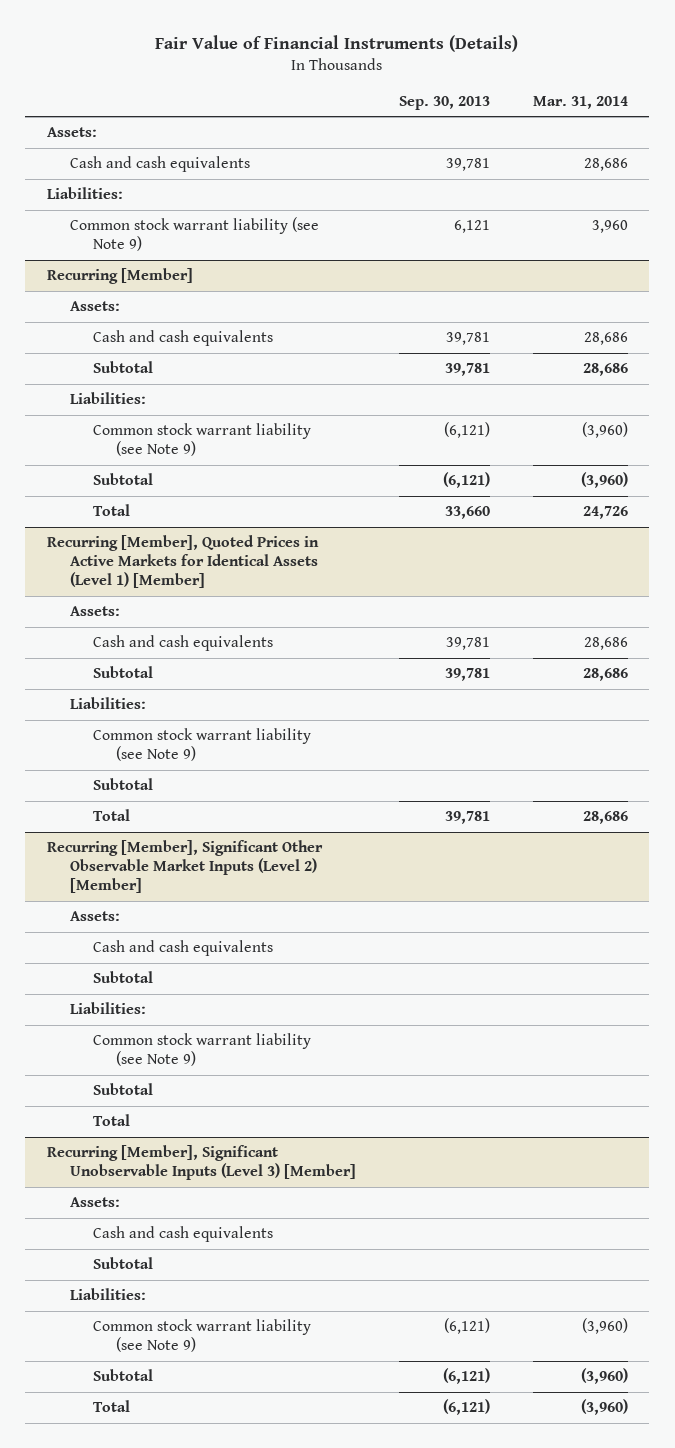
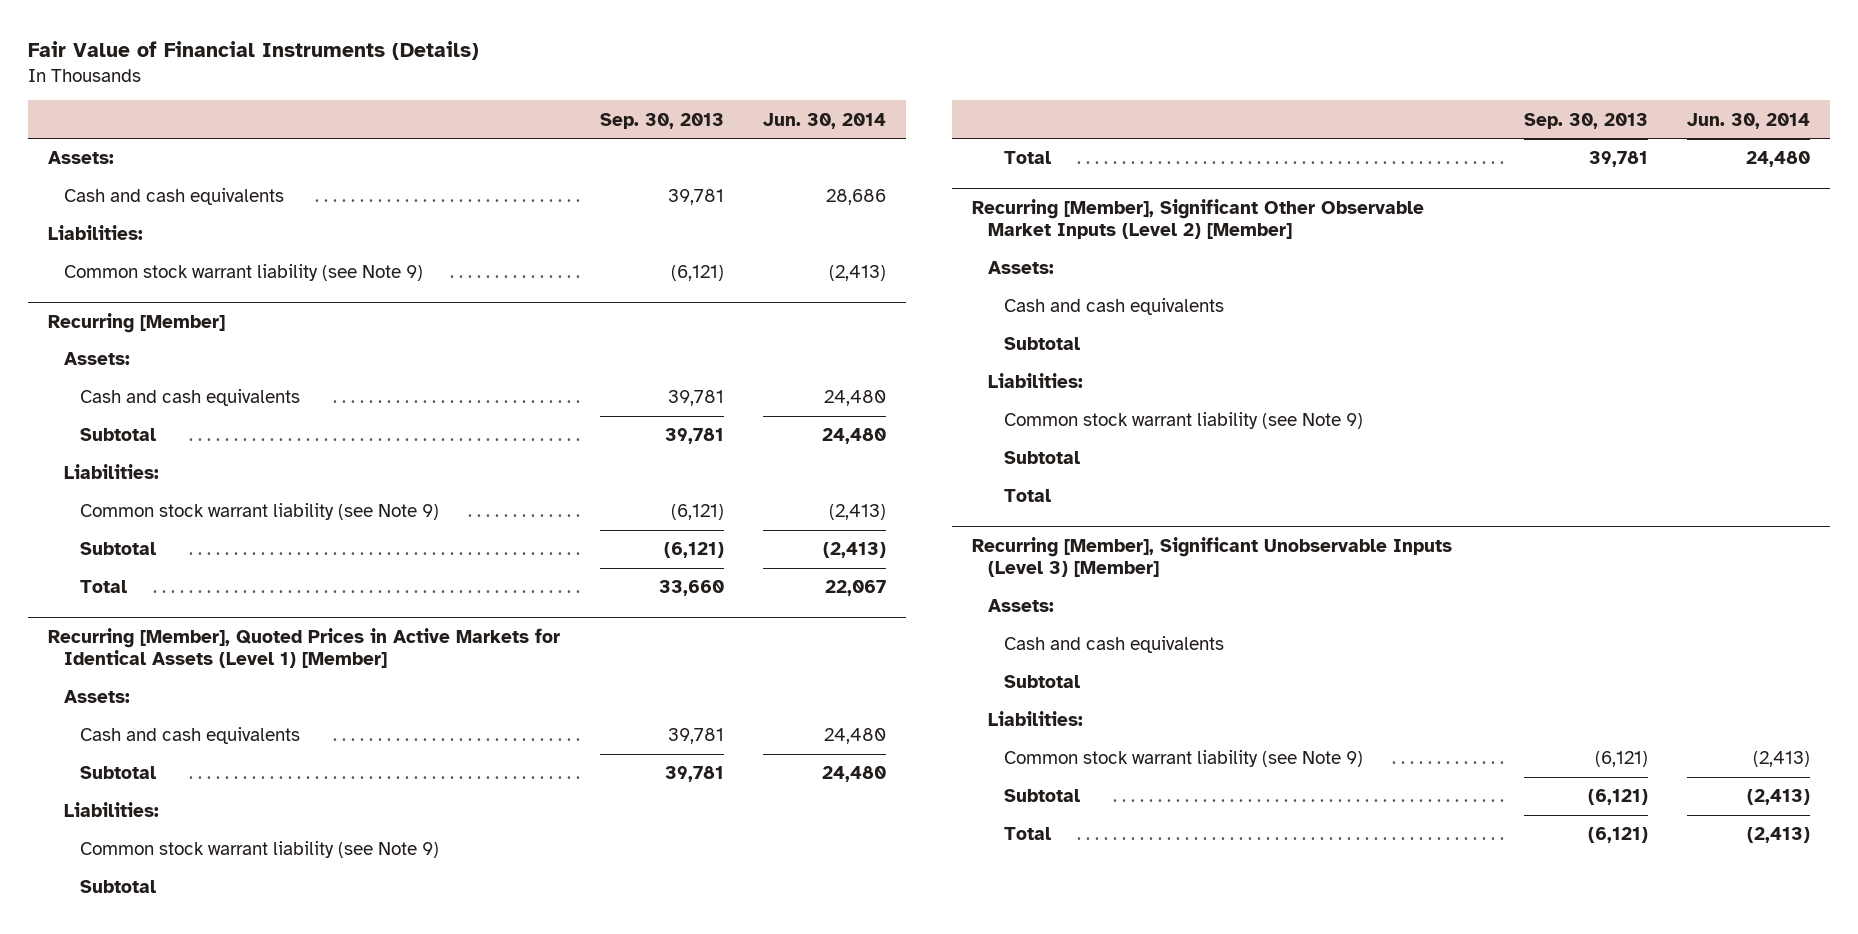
[532,95,628,109] Mar. 31, 2014 -> none
none -> [763,112,887,129] Jun. 30, 2014
[453,220,490,234] 6,121 -> [670,265,724,282] (6,121)

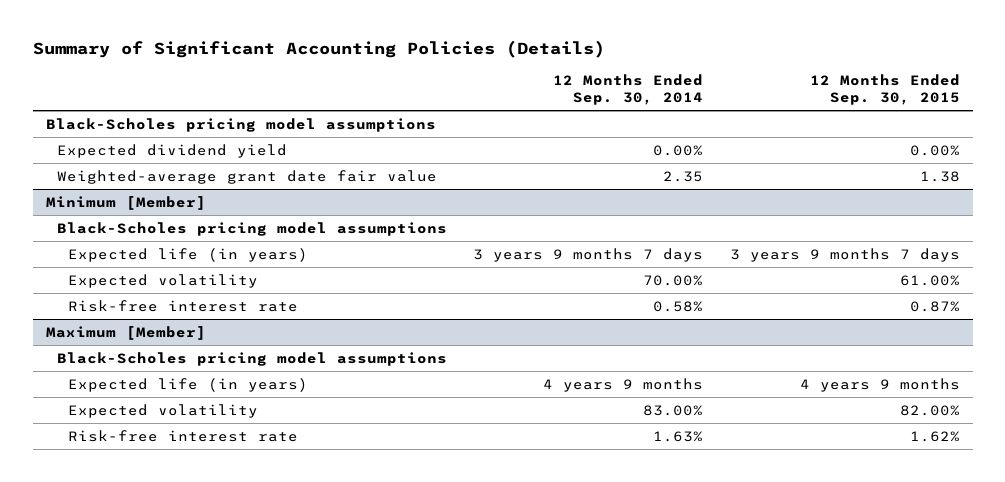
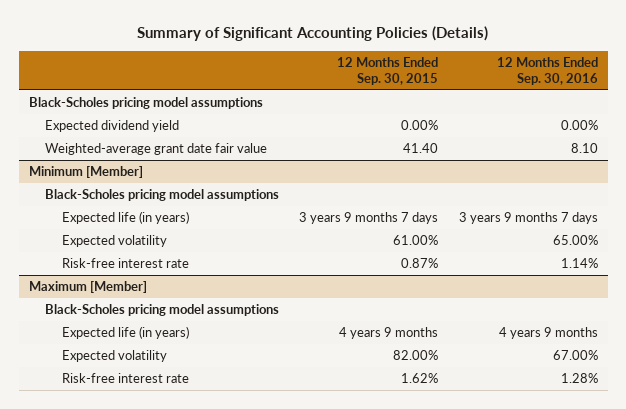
[553,74,704,106] 12 Months Ended Sep. 30, 2014 -> none
none -> [496,57,598,85] 12 Months Ended Sep. 30, 2016
[919,170,960,182] 1.38 -> [403,143,439,154] 41.40

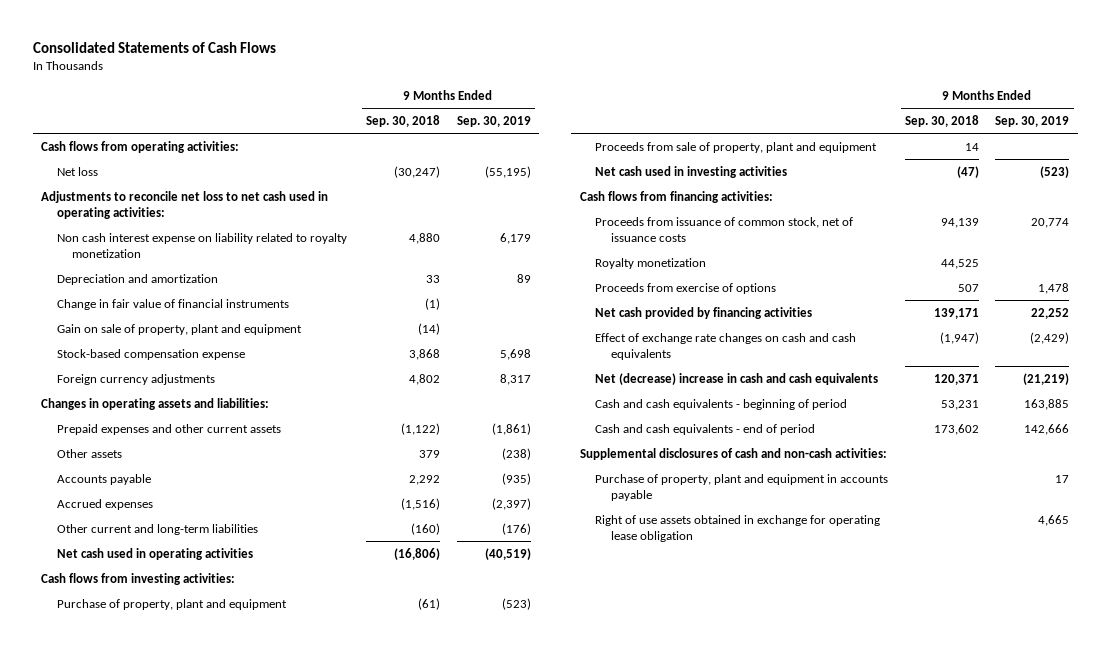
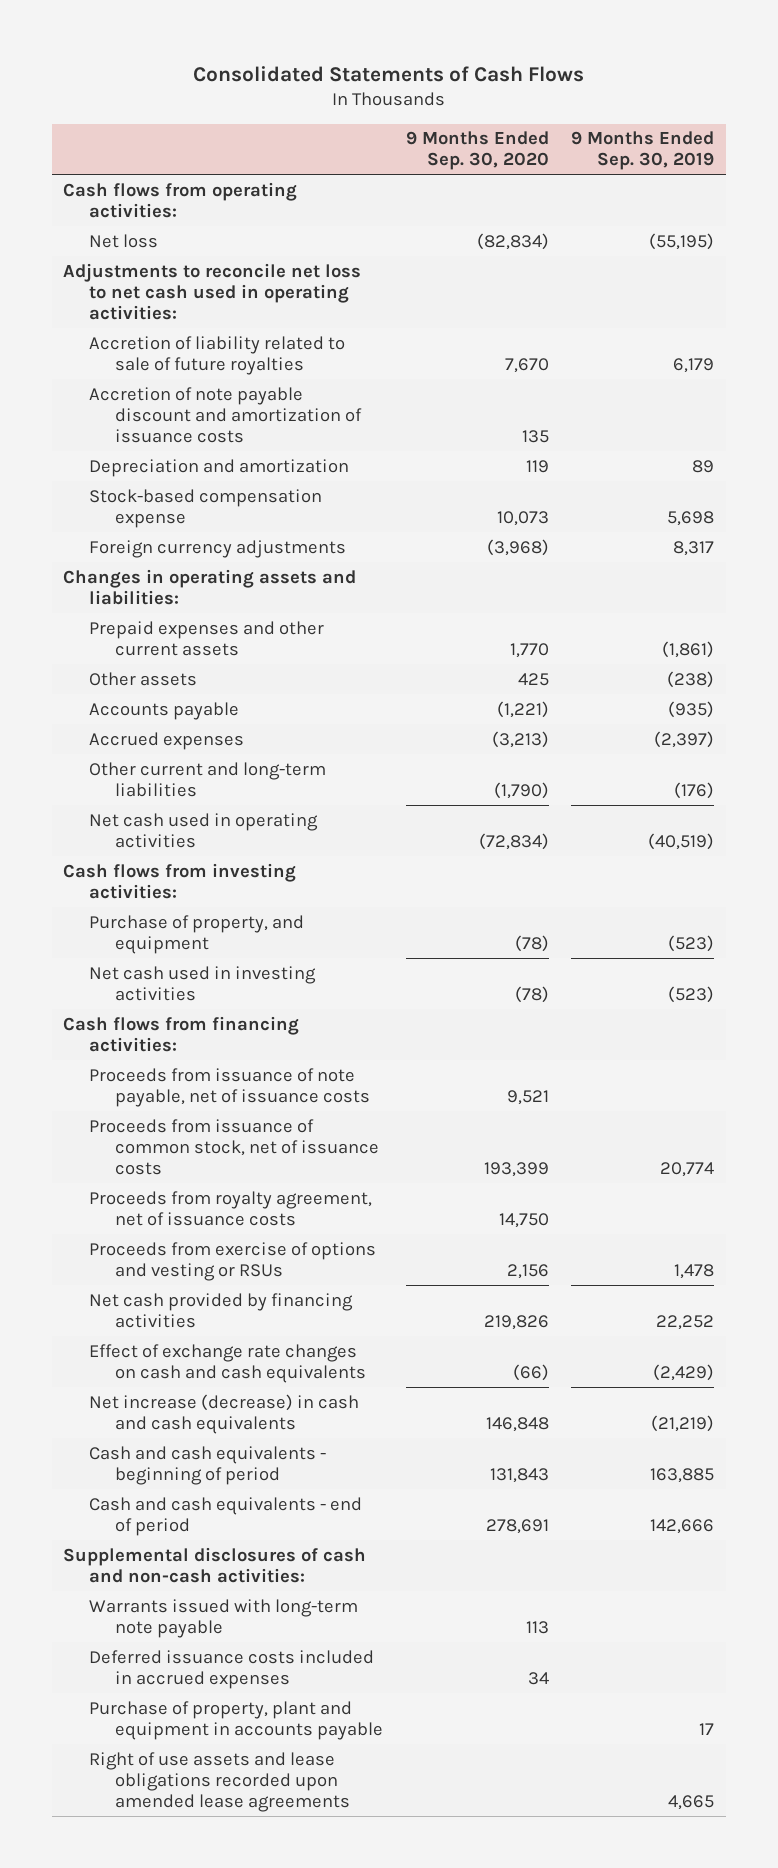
[366,114,441,127] Sep. 30, 2018 -> none
none -> [405,131,549,171] 9 Months Ended Sep. 30, 2020
[56,232,347,259] Non cash interest expense on liability related to royalty monetization -> [89,335,346,375] Accretion of liability related to sale of future royalties
none -> [89,386,363,444] Accretion of note payable discount and amortization of issuance costs
[56,298,289,310] Change in fair value of financial instruments -> none
[56,323,302,335] Gain on sale of property, plant and equipment -> none
[595,141,878,153] Proceeds from sale of property, plant and equipment -> none
[56,598,287,610] Purchase of property, plant and equipment -> [89,914,305,954] Purchase of property, and equipment
none -> [89,1067,371,1107] Proceeds from issuance of note payable, net of issuance costs
[595,257,707,269] Royalty monetization -> [89,1190,373,1226] Proceeds from royalty agreement, net of issuance costs
[595,282,777,294] Proceeds from exercise of options -> [89,1241,377,1281] Proceeds from exercise of options and vesting or RSUs
[595,372,879,385] Net (decrease) increase in cash and cash equivalents -> [89,1393,360,1434] Net increase (decrease) in cash and cash equivalents
none -> [89,1598,359,1638] Warrants issued with long-term note payable
none -> [89,1649,375,1689] Deferred issuance costs included in accrued expenses
[595,514,881,543] Right of use assets obtained in exchange for operating lease obligation -> [89,1751,351,1813] Right of use assets and lease obligations recorded upon amended lease agreements

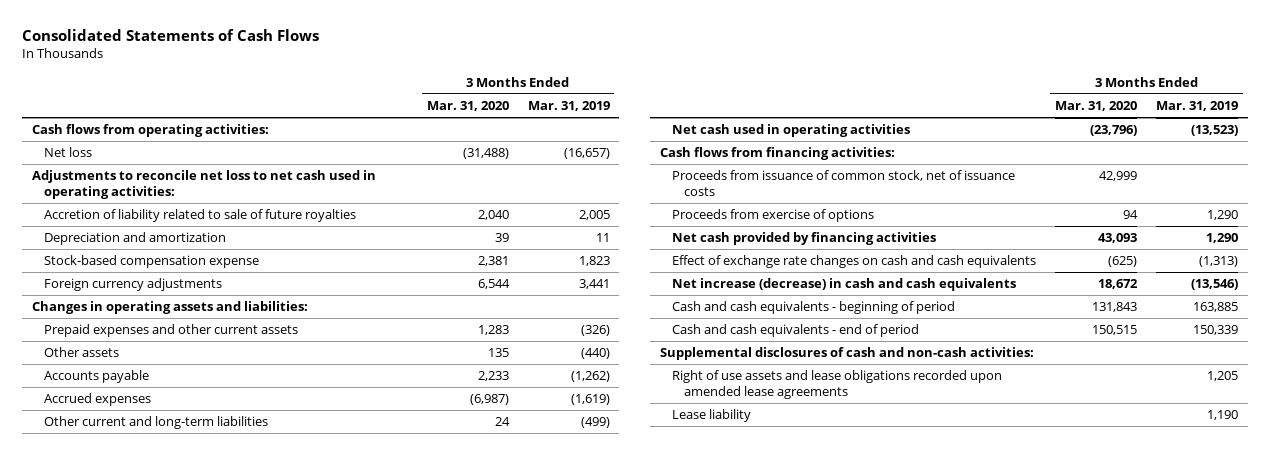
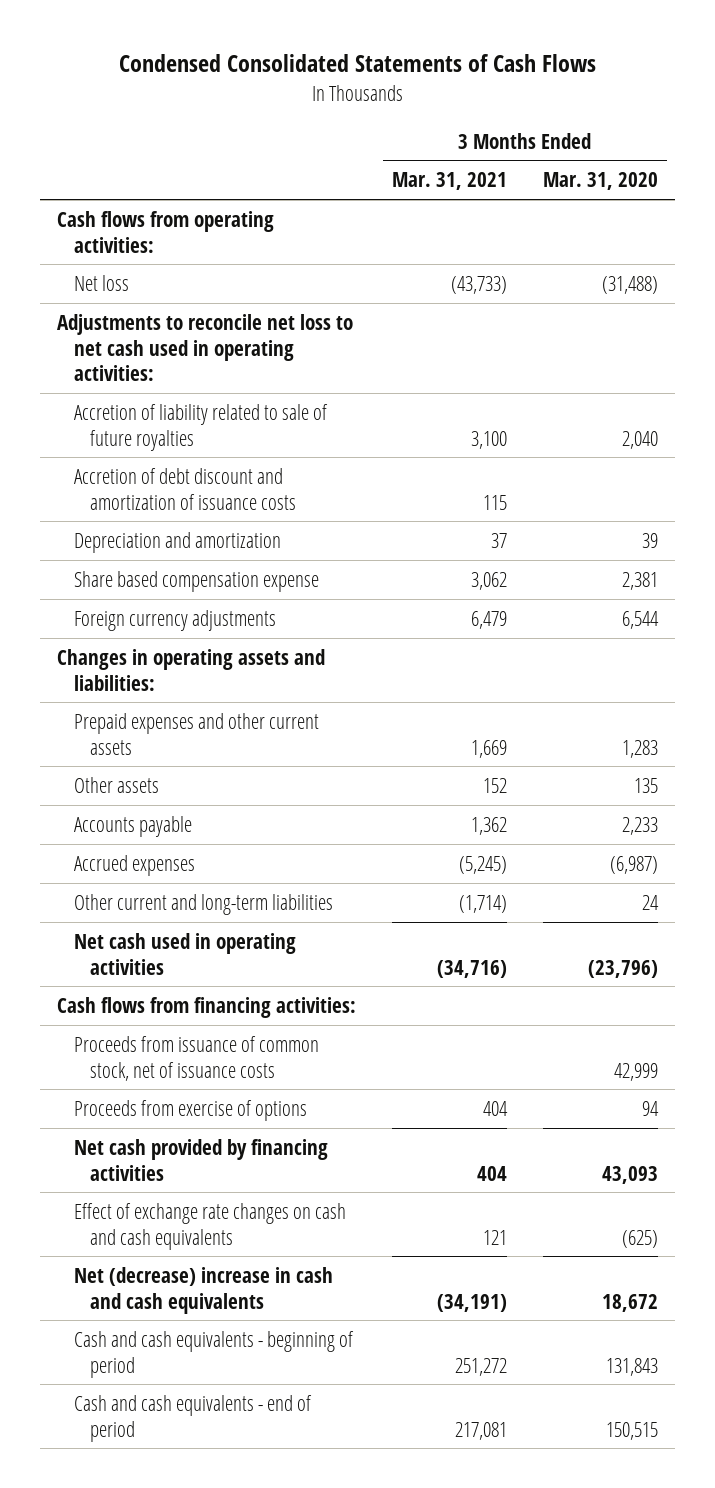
[22,29,320,42] Consolidated Statements of Cash Flows -> [118,54,596,73] Condensed Consolidated Statements of Cash Flows
[527,100,610,111] Mar. 31, 2019 -> none
none -> [392,172,508,191] Mar. 31, 2021
none -> [73,467,297,510] Accretion of debt discount and amortization of issuance costs
[43,255,259,269] Stock-based compensation expense -> [73,570,319,592] Share based compensation expense
[672,278,1017,292] Net increase (decrease) in cash and cash equivalents -> [73,1266,333,1314] Net (decrease) increase in cash and cash equivalents
[659,347,1034,361] Supplemental disclosures of cash and non-cash activities: -> none
[672,370,1003,399] Right of use assets and lease obligations recorded upon amended lease agreements -> none
[672,409,752,423] Lease liability -> none

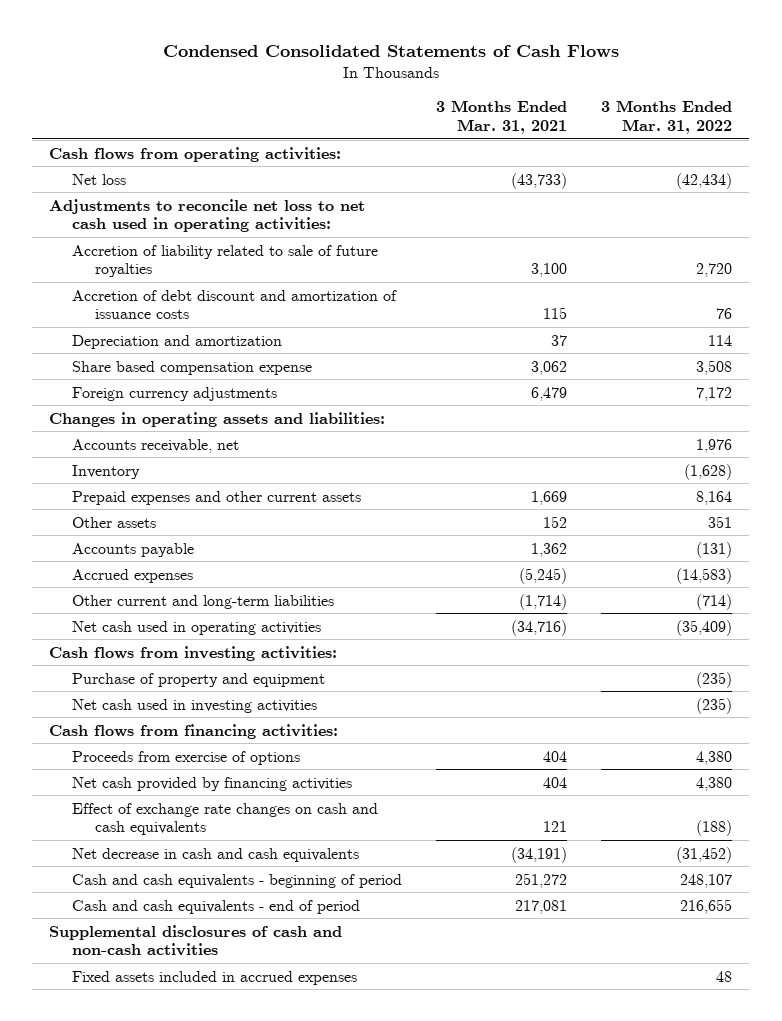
[542,172,658,191] Mar. 31, 2020 -> none
none -> [601,100,733,135] 3 Months Ended Mar. 31, 2022
none -> [72,438,240,453] Accounts receivable, net
none -> [72,464,141,479] Inventory
none -> [49,645,338,661] Cash flows from investing activities:
none -> [72,672,326,687] Purchase of property and equipment
none -> [72,698,318,713] Net cash used in investing activities
[73,1035,319,1081] Proceeds from issuance of common stock, net of issuance costs -> none
[73,1266,333,1314] Net (decrease) increase in cash and cash equivalents -> [72,847,360,862] Net decrease in cash and cash equivalents
none -> [49,924,343,957] Supplemental disclosures of cash and non-cash activities
none -> [72,970,358,985] Fixed assets included in accrued expenses

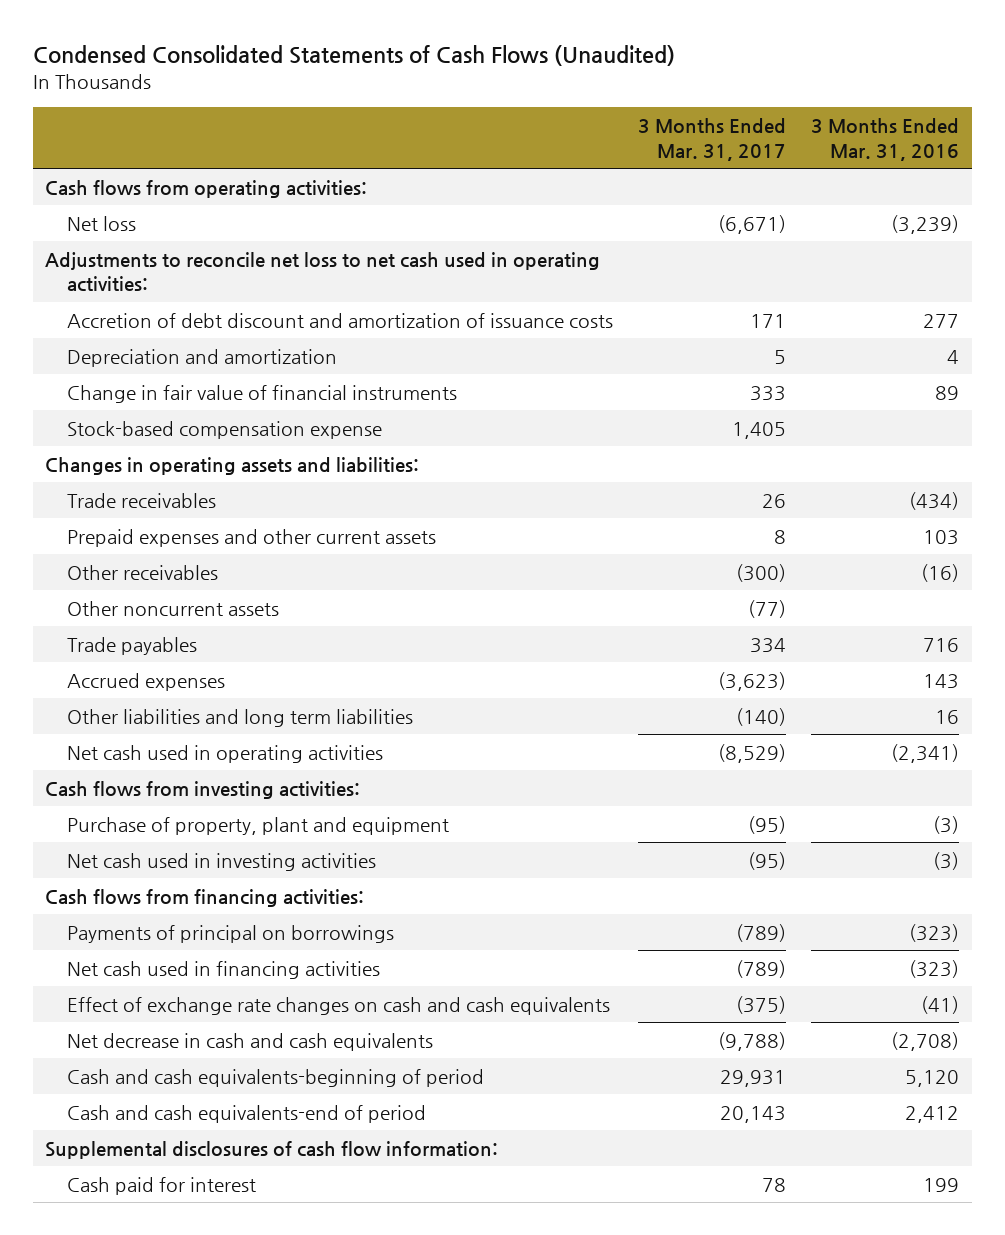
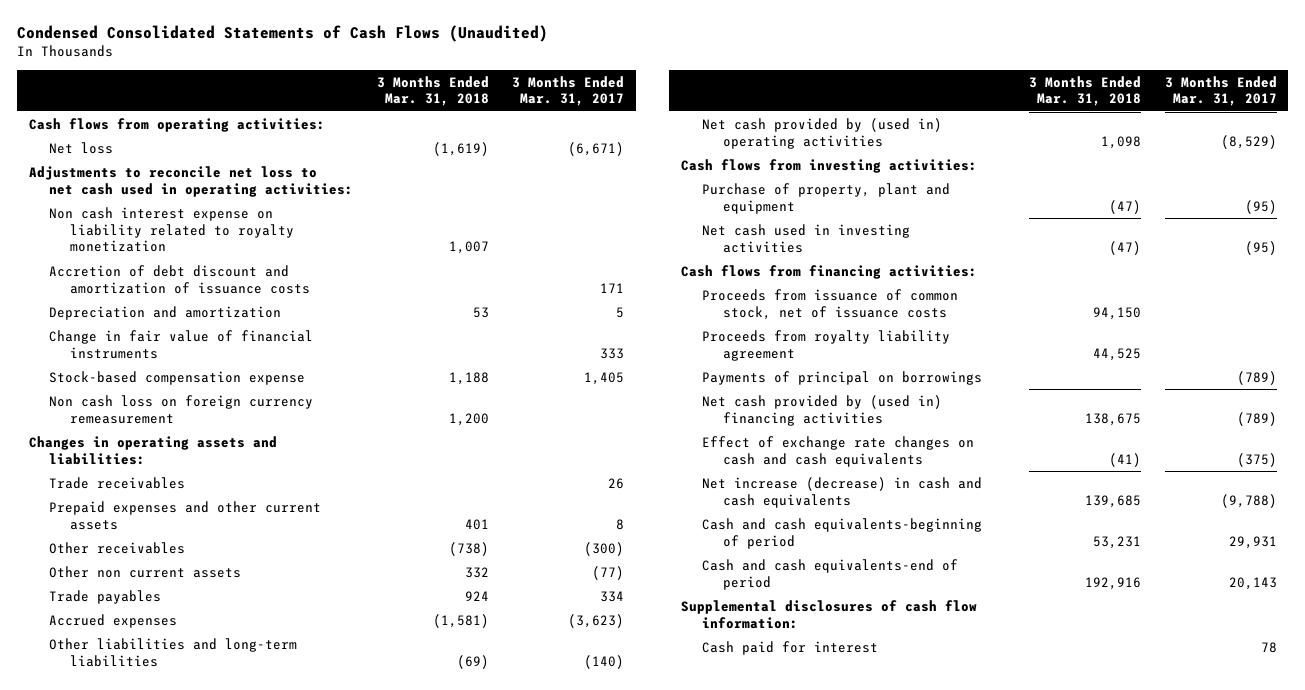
[811,118,960,161] 3 Months Ended Mar. 31, 2016 -> none
none -> [376,75,489,107] 3 Months Ended Mar. 31, 2018
none -> [49,206,295,253] Non cash interest expense on liability related to royalty monetization
none -> [49,394,314,424] Non cash loss on foreign currency remeasurement
[66,600,279,616] Other noncurrent assets -> [49,565,242,578] Other non current assets
[66,708,413,727] Other liabilities and long term liabilities -> [49,637,298,667] Other liabilities and long-term liabilities
[66,744,383,763] Net cash used in operating activities -> [701,117,942,149] Net cash provided by (used in) operating activities
none -> [701,288,958,320] Proceeds from issuance of common stock, net of issuance costs
none -> [701,329,950,361] Proceeds from royalty liability agreement
[66,960,380,979] Net cash used in financing activities -> [701,394,942,426] Net cash provided by (used in) financing activities
[66,1032,433,1051] Net decrease in cash and cash equivalents -> [701,476,982,508] Net increase (decrease) in cash and cash equivalents

